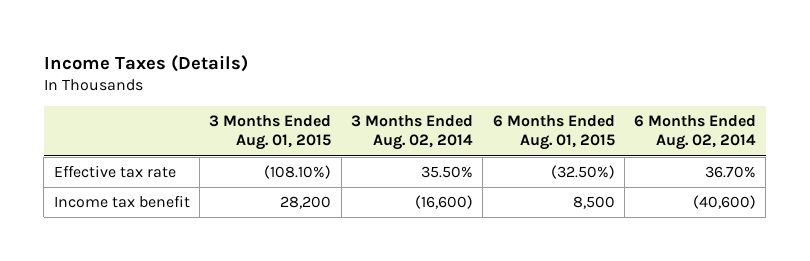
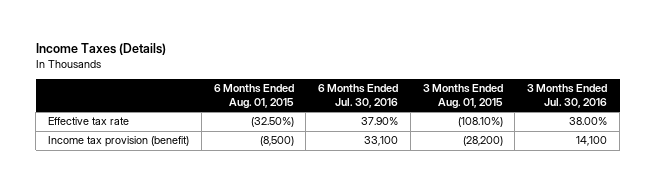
[350,115,473,151] 3 Months Ended Aug. 02, 2014 -> none
[634,115,757,151] 6 Months Ended Aug. 02, 2014 -> none
none -> [318,84,399,108] 6 Months Ended Jul. 30, 2016
none -> [527,84,608,108] 3 Months Ended Jul. 30, 2016
[53,195,190,209] Income tax benefit -> [48,136,190,148] Income tax provision (benefit)
[280,196,332,210] 28,200 -> [462,136,503,147] (28,200)
[572,196,615,210] 8,500 -> [259,136,294,147] (8,500)

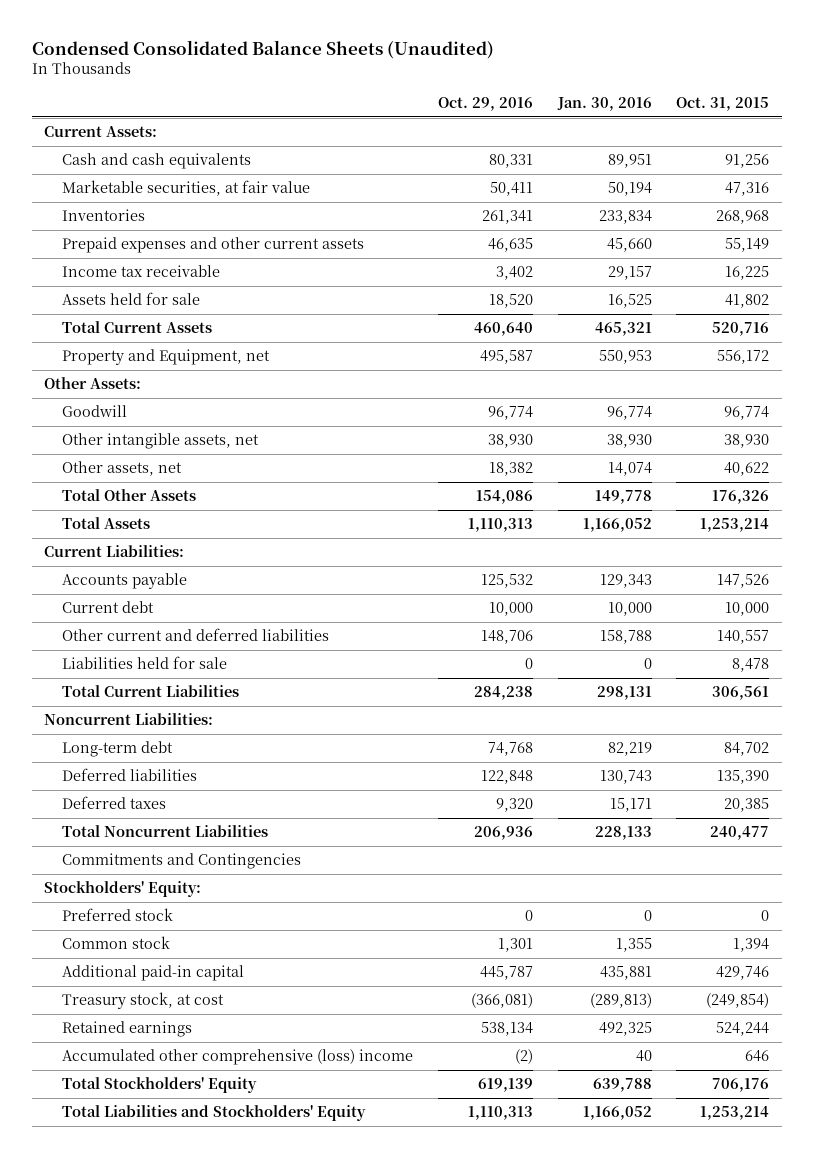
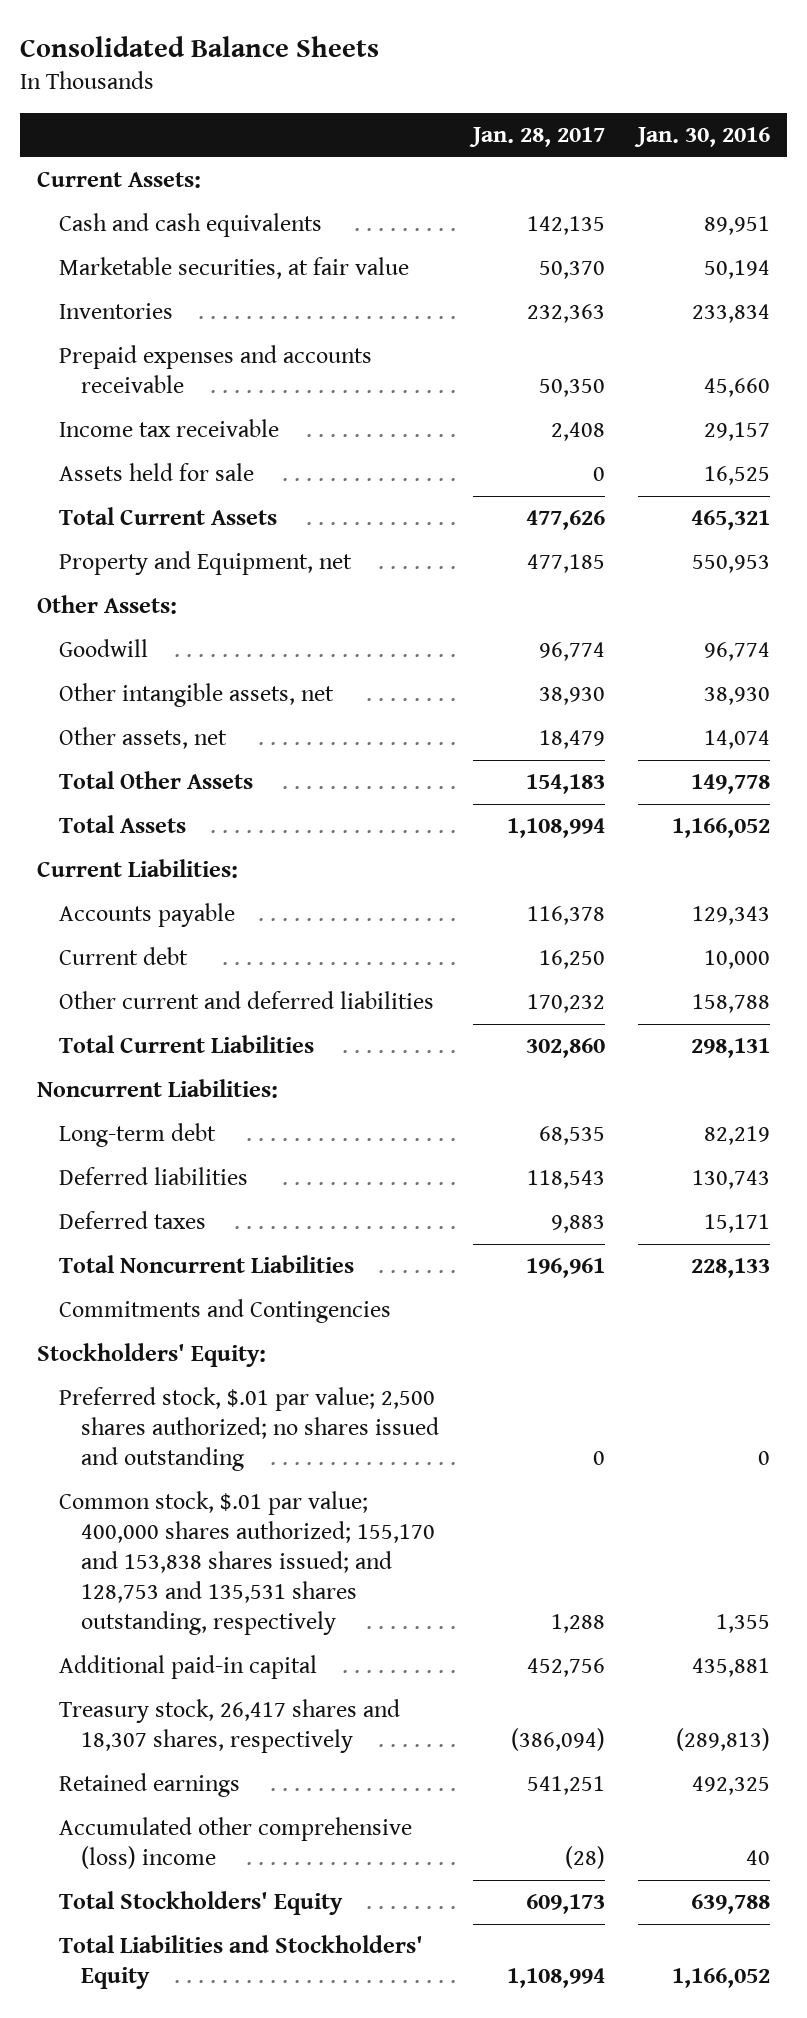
[31,39,494,59] Condensed Consolidated Balance Sheets (Unaudited) -> [20,36,380,58] Consolidated Balance Sheets
[437,97,533,112] Oct. 29, 2016 -> none
[676,97,770,112] Oct. 31, 2015 -> none
none -> [468,127,605,148] Jan. 28, 2017
[62,237,365,254] Prepaid expenses and other current assets -> [59,345,373,394] Prepaid expenses and accounts receivable
[62,656,228,670] Liabilities held for sale -> none
[62,908,174,922] Preferred stock -> [59,1387,440,1472] Preferred stock, $.01 par value; 2,500 shares authorized; no shares issued and outstanding
[62,936,171,950] Common stock -> [59,1491,436,1636] Common stock, $.01 par value; 400,000 shares authorized; 155,170 and 153,838 shares issued; and 128,753 and 135,531 shares outstanding, respectively
[62,992,225,1010] Treasury stock, at cost -> [59,1699,401,1754] Treasury stock, 26,417 shares and 18,307 shares, respectively

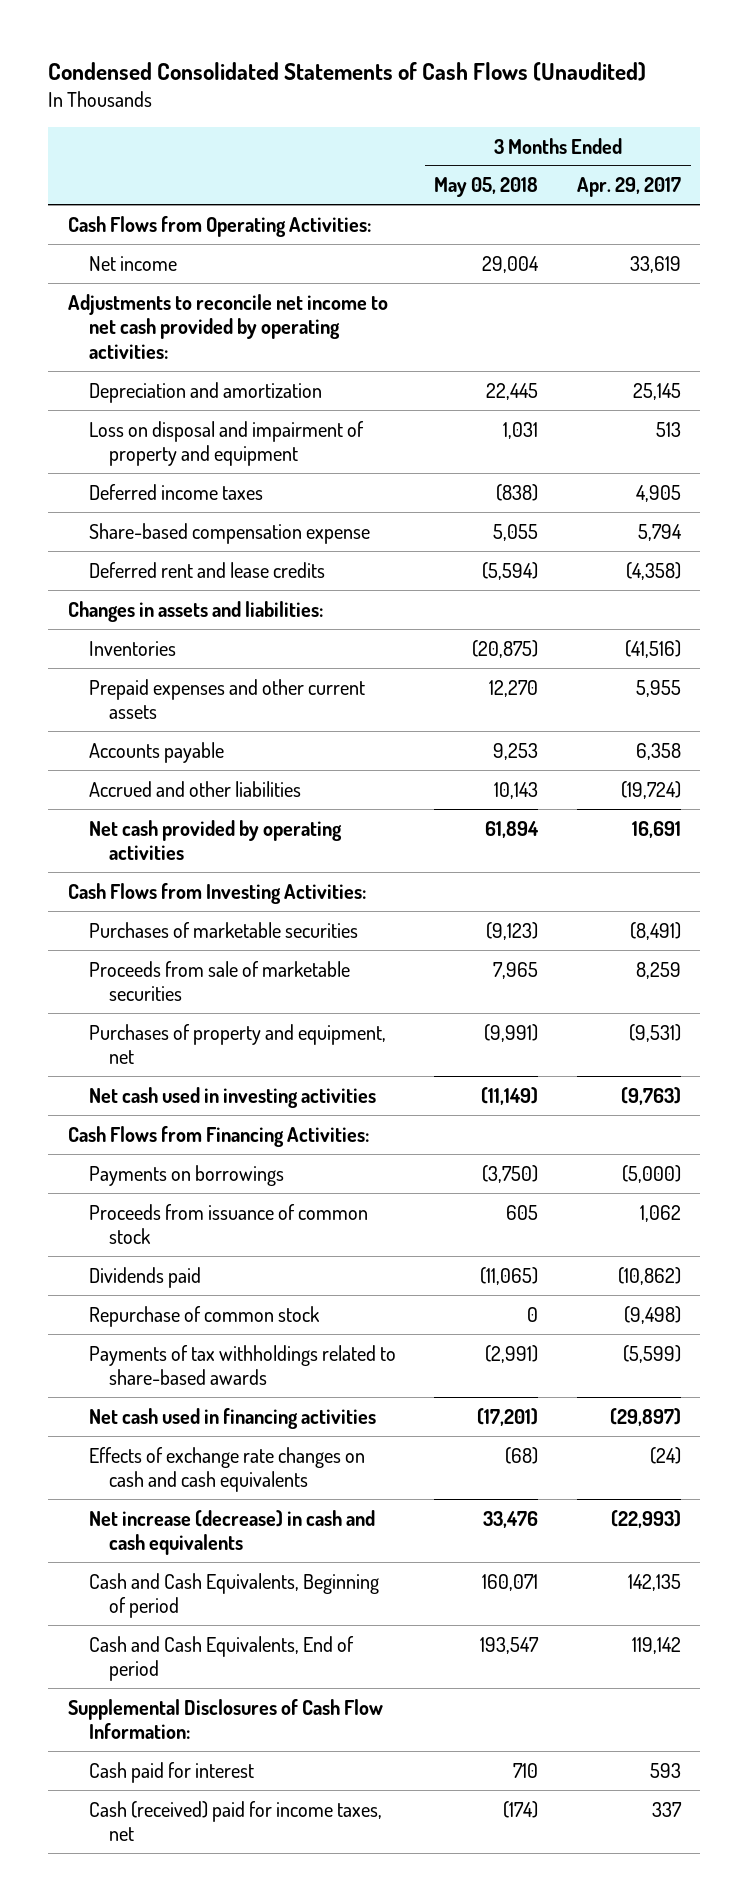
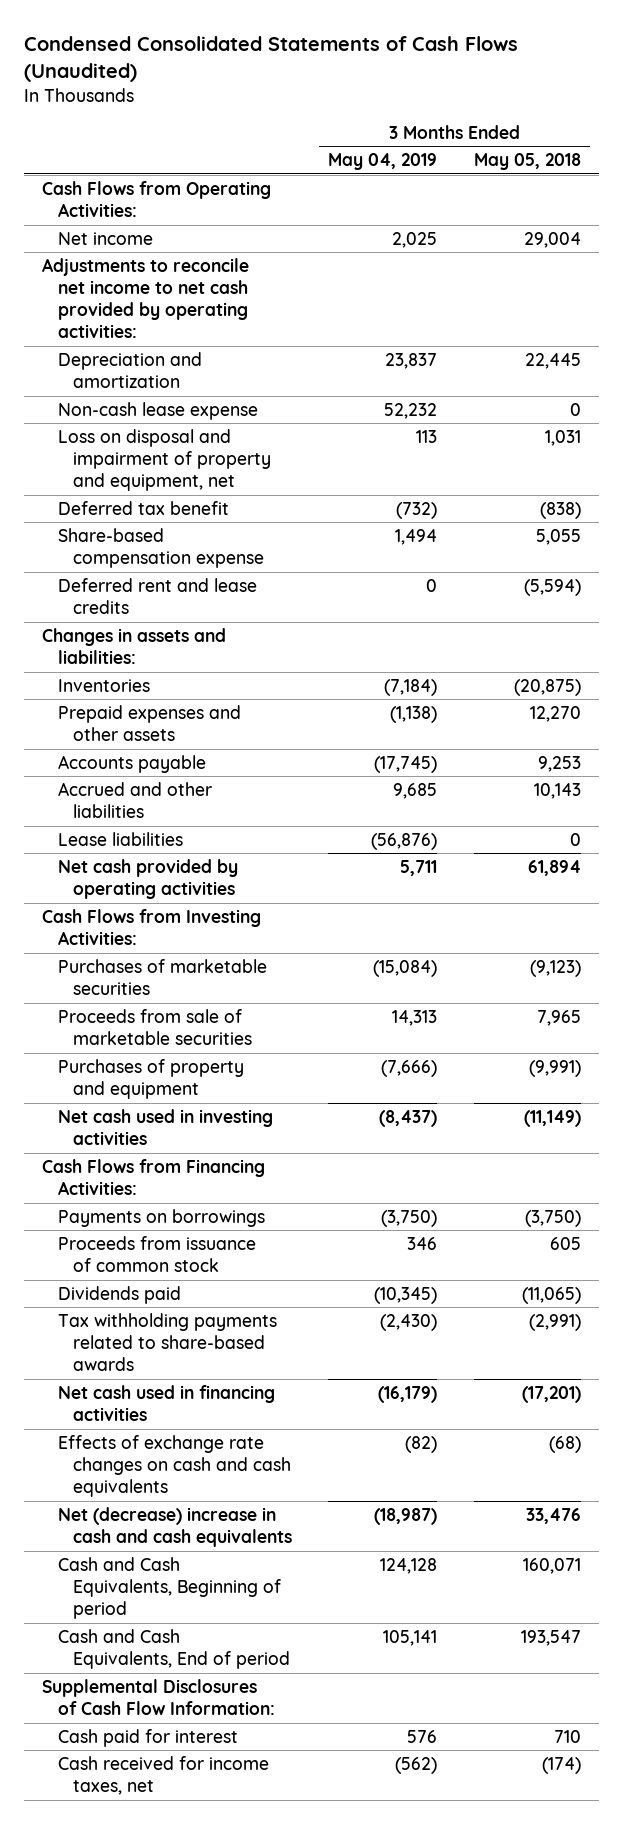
[576,177,681,198] Apr. 29, 2017 -> none
none -> [328,153,438,171] May 04, 2019
none -> [57,401,258,420] Non-cash lease expense
[88,420,364,467] Loss on disposal and impairment of property and equipment -> [57,428,271,492] Loss on disposal and impairment of property and equipment, net
[88,483,263,500] Deferred income taxes -> [57,500,229,515] Deferred tax benefit
[88,678,365,720] Prepaid expenses and other current assets -> [57,704,241,741] Prepaid expenses and other assets
none -> [57,831,183,846] Lease liabilities
[88,1023,386,1065] Purchases of property and equipment, net -> [57,1058,244,1099] Purchases of property and equipment
[88,1305,320,1327] Repurchase of common stock -> none
[88,1344,396,1386] Payments of tax withholdings related to share-based awards -> [57,1312,277,1372] Tax withholding payments related to share-based awards
[88,1509,375,1556] Net increase (decrease) in cash and cash equivalents -> [57,1506,292,1547] Net (decrease) increase in cash and cash equivalents
[88,1800,382,1842] Cash (received) paid for income taxes, net -> [57,1755,269,1795] Cash received for income taxes, net

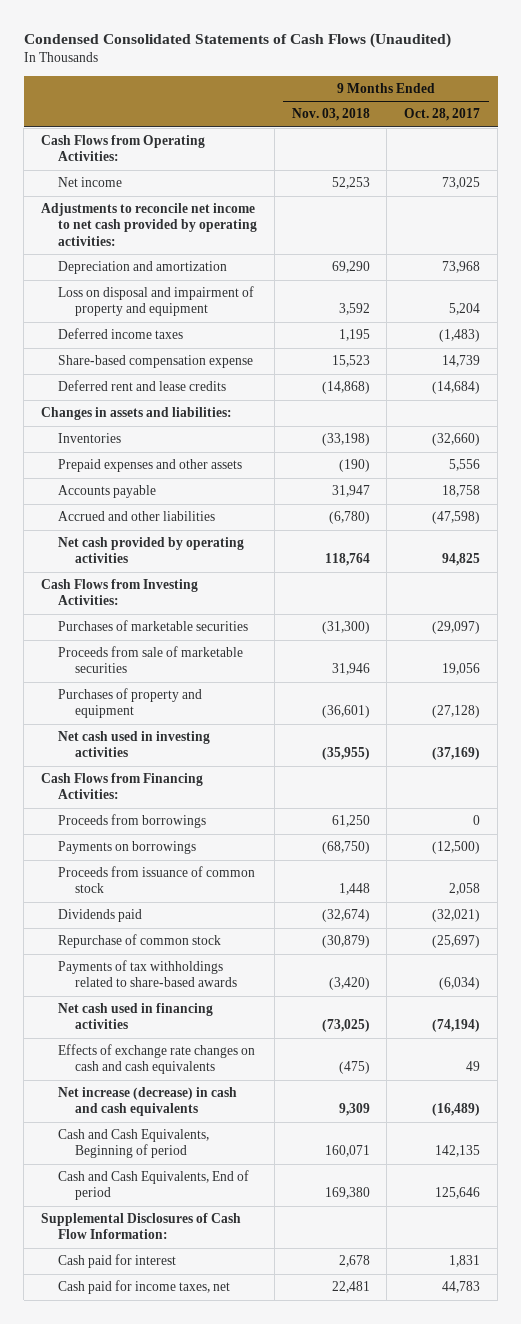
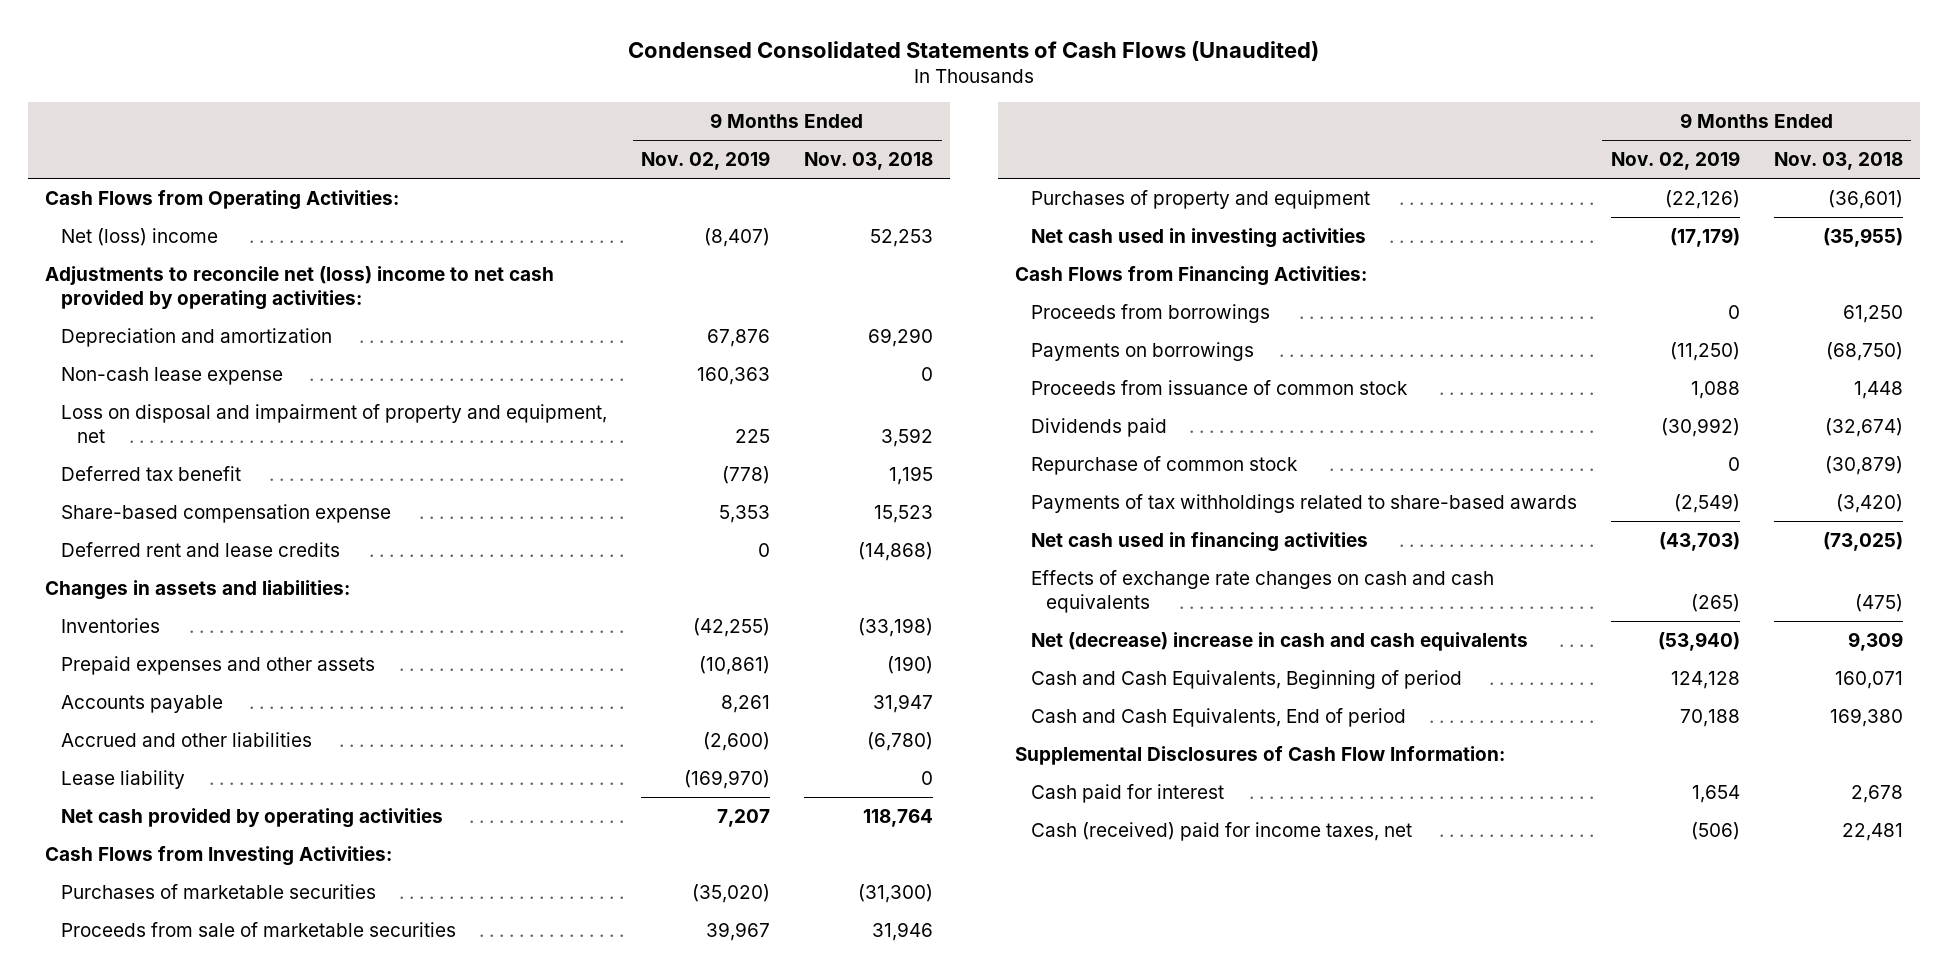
[404,108,481,122] Oct. 28, 2017 -> none
none -> [641,151,771,171] Nov. 02, 2019
[57,177,122,188] Net income -> [61,227,219,246] Net (loss) income
[41,203,257,246] Adjustments to reconcile net income to net cash provided by operating activities: -> [45,265,555,311] Adjustments to reconcile net (loss) income to net cash provided by operating activities:
none -> [61,366,284,385] Non-cash lease expense
[57,286,254,317] Loss on disposal and impairment of property and equipment -> [61,403,608,444] Loss on disposal and impairment of property and equipment, net
[57,328,183,340] Deferred income taxes -> [61,465,242,481] Deferred tax benefit
none -> [61,769,186,789] Lease liability
[57,1087,237,1117] Net increase (decrease) in cash and cash equivalents -> [1030,631,1528,651] Net (decrease) increase in cash and cash equivalents
[57,1280,230,1295] Cash paid for income taxes, net -> [1030,821,1412,841] Cash (received) paid for income taxes, net

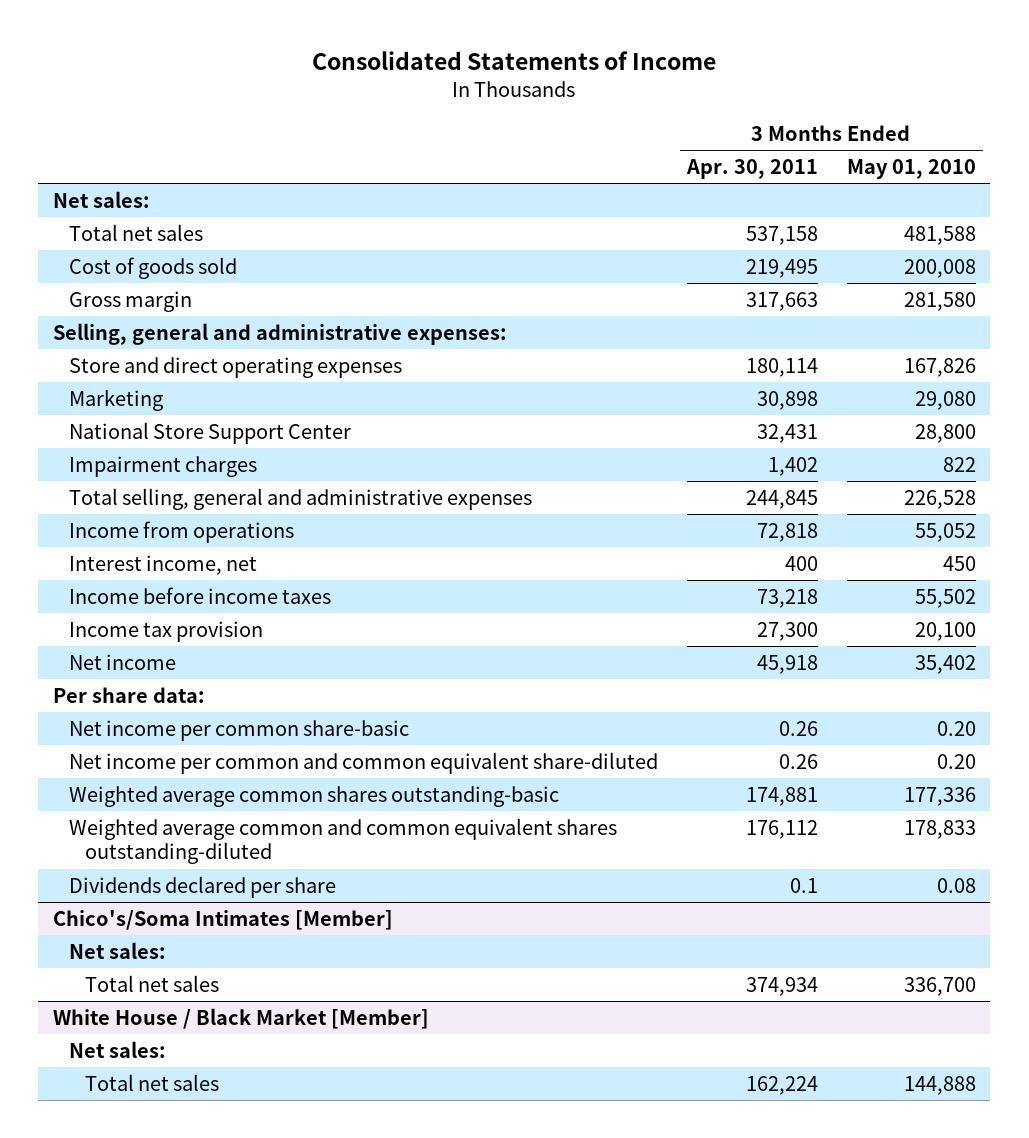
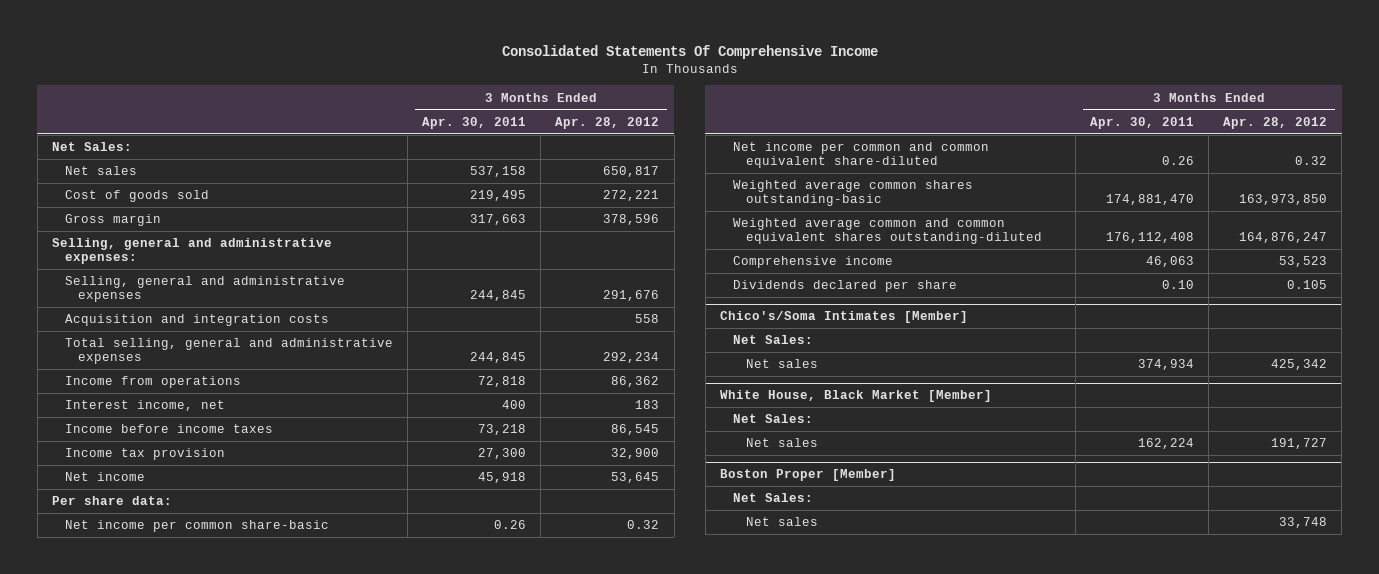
[312,50,717,70] Consolidated Statements of Income -> [501,45,878,60] Consolidated Statements Of Comprehensive Income
[846,159,976,180] May 01, 2010 -> none
none -> [555,116,660,129] Apr. 28, 2012
[52,190,150,208] Net sales: -> [51,142,132,152] Net Sales:
[68,223,203,241] Total net sales -> [65,166,138,176] Net sales
[68,356,402,378] Store and direct operating expenses -> none
[68,388,163,411] Marketing -> none
[68,421,351,444] National Store Support Center -> none
[68,455,257,477] Impairment charges -> none
none -> [65,276,346,303] Selling, general and administrative expenses
none -> [65,314,330,327] Acquisition and integration costs
[745,786,818,806] 174,881 -> [1106,194,1195,206] 174,881,470
[745,819,818,839] 176,112 -> [1106,232,1195,244] 176,112,408
none -> [732,256,893,269] Comprehensive income
[789,877,818,893] 0.1 -> [1162,280,1195,290] 0.10
[68,941,166,959] Net sales: -> [732,335,813,345] Net Sales:
[84,974,219,992] Total net sales -> [746,359,819,369] Net sales
[52,1007,429,1029] White House / Black Market [Member] -> [719,390,992,403] White House, Black Market [Member]
[68,1040,166,1058] Net sales: -> [732,414,813,424] Net Sales:
[84,1073,219,1091] Total net sales -> [746,438,819,448] Net sales
none -> [719,469,896,482] Boston Proper [Member]
none -> [732,493,813,503] Net Sales:
none -> [746,517,819,527] Net sales

